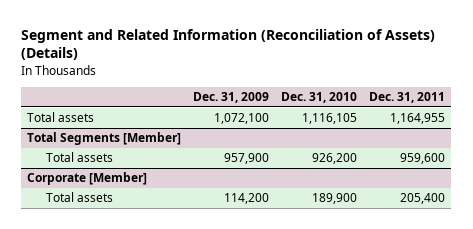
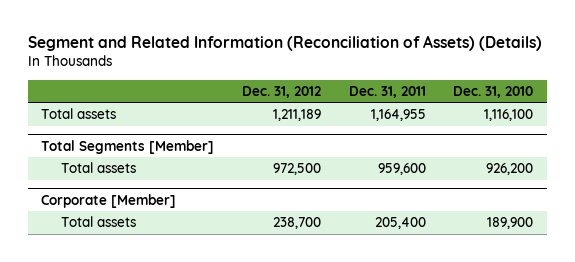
[193,91,270,103] Dec. 31, 2009 -> none
none -> [242,85,322,98] Dec. 31, 2012
[302,113,358,125] 1,116,105 -> [484,109,534,122] 1,116,100

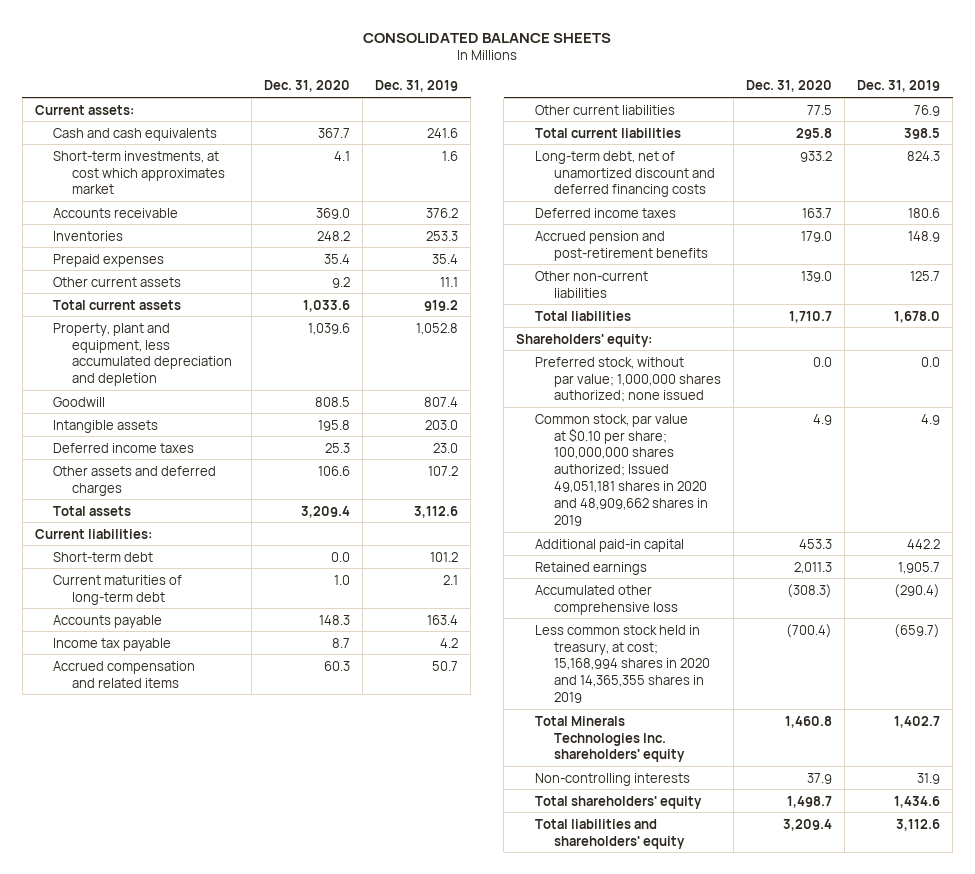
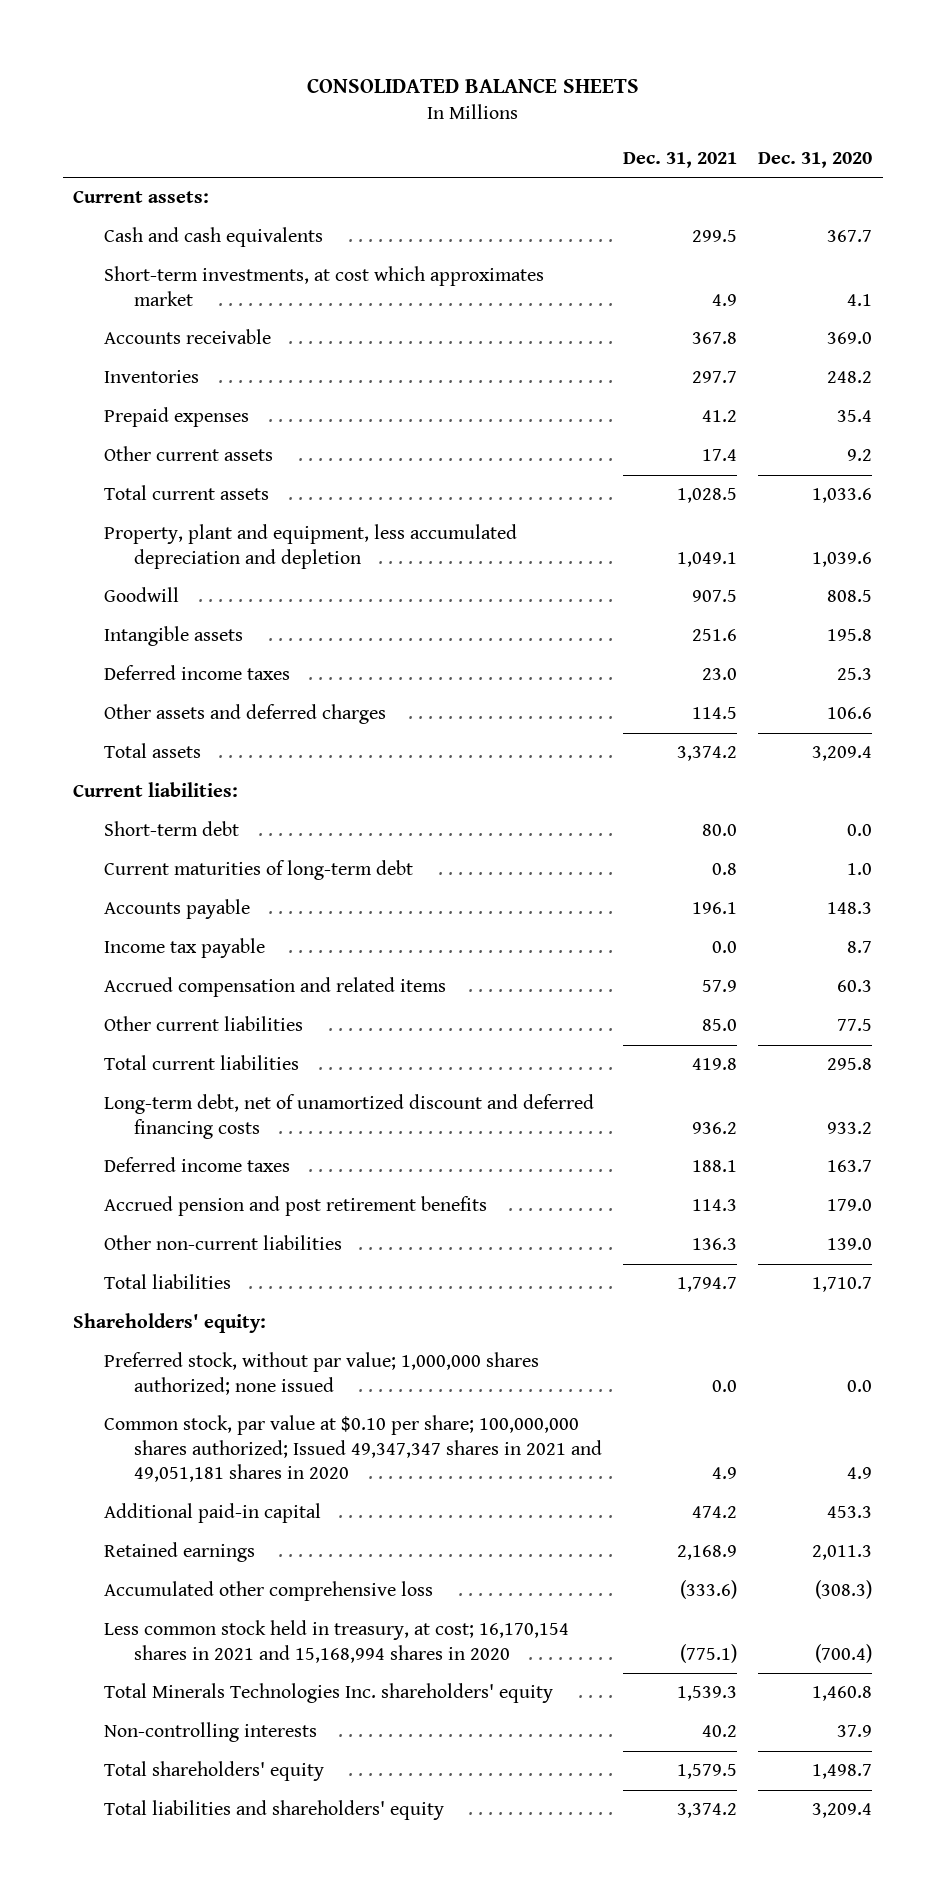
[375,80,459,93] Dec. 31, 2019 -> none
none -> [623,151,738,168] Dec. 31, 2021
[535,230,708,261] Accrued pension and post-retirement benefits -> [103,1196,487,1217] Accrued pension and post retirement benefits
[535,413,708,527] Common stock, par value at $0.10 per share; 100,000,000 shares authorized; Issued 49,051,181 shares in 2020 and 48,909,662 shares in 2019 -> [103,1415,603,1483] Common stock, par value at $0.10 per share; 100,000,000 shares authorized; Issued 49,347,347 shares in 2021 and 49,051,181 shares in 2020
[535,624,710,704] Less common stock held in treasury, at cost; 15,168,994 shares in 2020 and 14,365,355 shares in 2019 -> [103,1620,569,1663] Less common stock held in treasury, at cost; 16,170,154 shares in 2021 and 15,168,994 shares in 2020

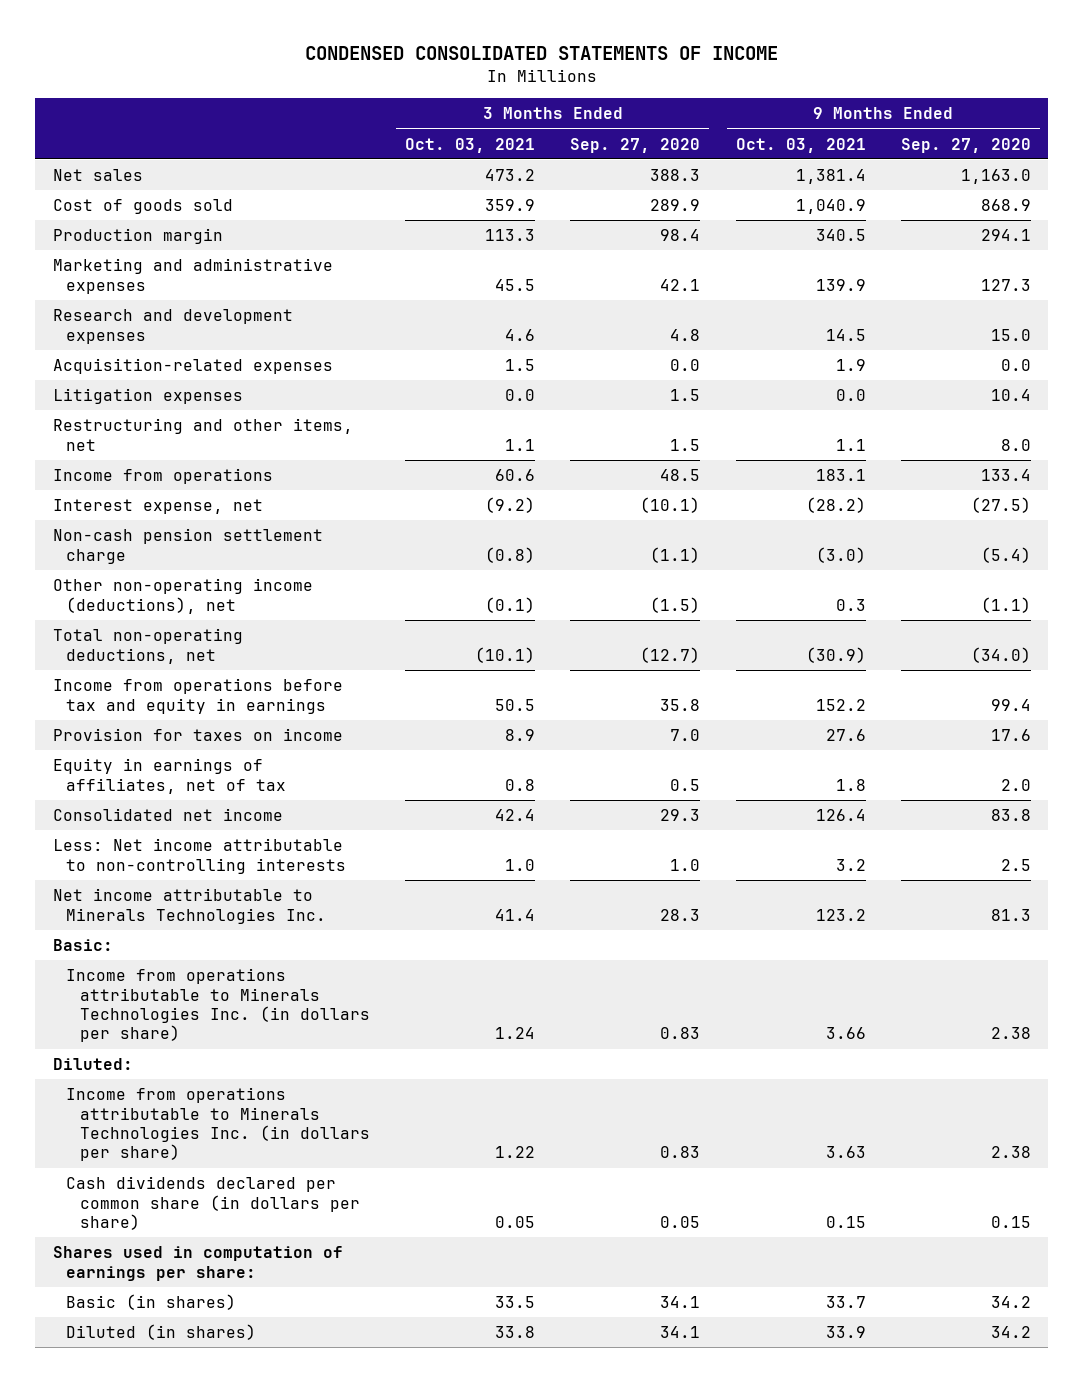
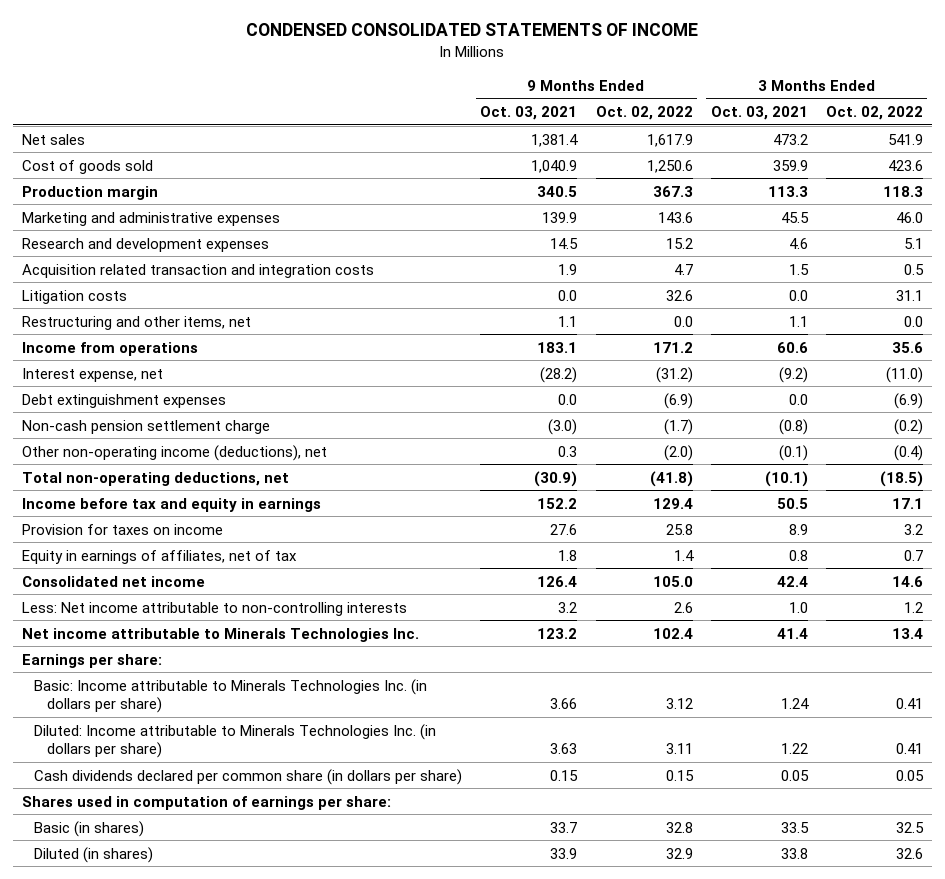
[570,137,701,153] Sep. 27, 2020 -> none
[900,137,1031,153] Sep. 27, 2020 -> none
none -> [595,105,693,120] Oct. 02, 2022
none -> [825,105,923,120] Oct. 02, 2022
[53,358,334,375] Acquisition-related expenses -> [21,263,374,278] Acquisition related transaction and integration costs
[53,388,244,405] Litigation expenses -> [21,289,127,304] Litigation costs
none -> [21,393,226,408] Debt extinguishment expenses
[53,678,344,714] Income from operations before tax and equity in earnings -> [21,497,321,512] Income before tax and equity in earnings
[53,939,114,952] Basic: -> none
[53,1058,134,1071] Diluted: -> none
none -> [21,653,162,668] Earnings per share:
[66,968,370,1043] Income from operations attributable to Minerals Technologies Inc. (in dollars per share) -> [34,678,428,713] Basic: Income attributable to Minerals Technologies Inc. (in dollars per share)
[66,1087,370,1162] Income from operations attributable to Minerals Technologies Inc. (in dollars per share) -> [34,723,437,758] Diluted: Income attributable to Minerals Technologies Inc. (in dollars per share)

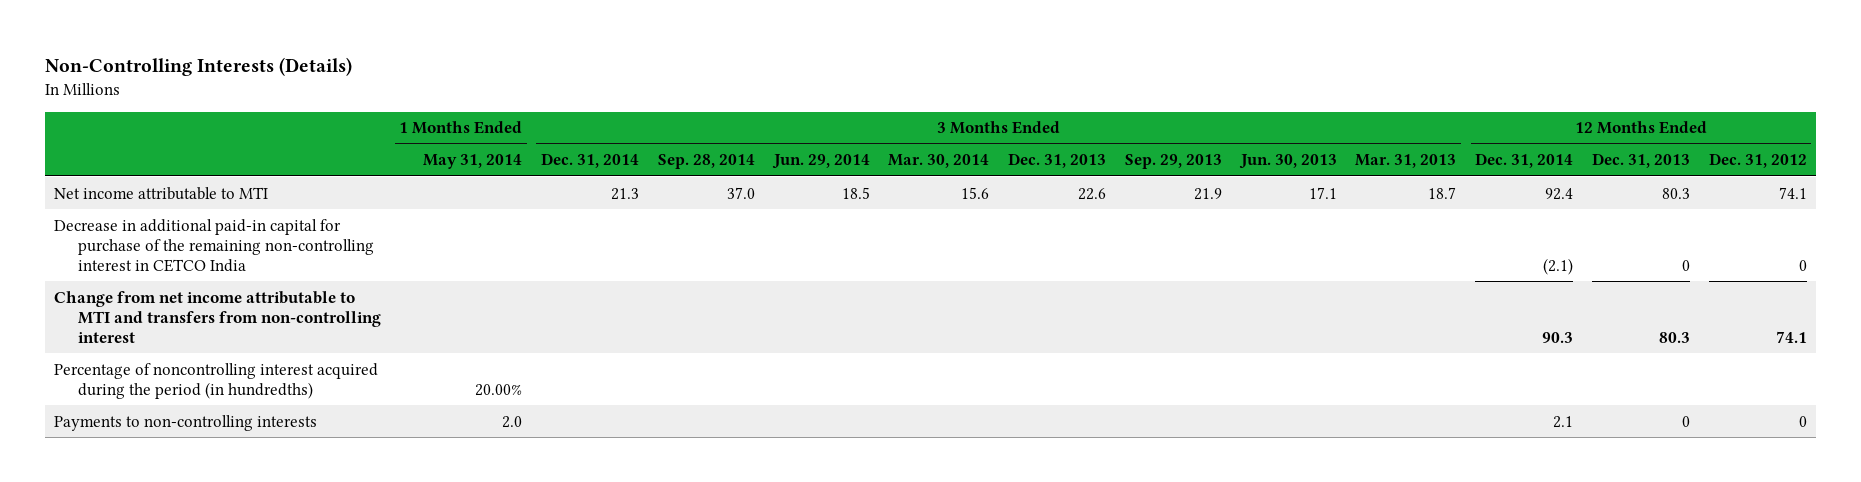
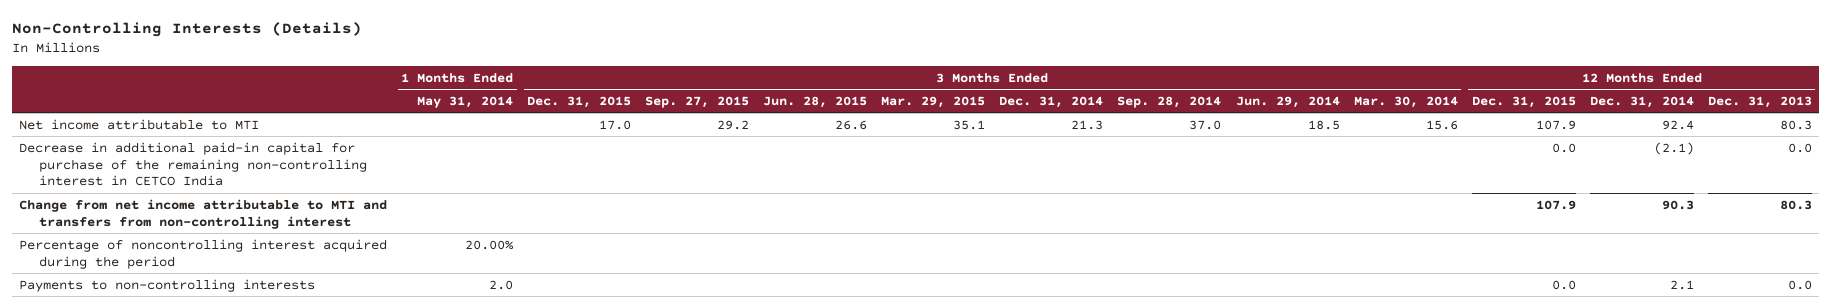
[1008,153,1107,169] Dec. 31, 2013 -> none
[1124,154,1222,170] Sep. 29, 2013 -> none
[1238,154,1337,170] Jun. 30, 2013 -> none
[1355,154,1457,169] Mar. 31, 2013 -> none
[1708,153,1807,169] Dec. 31, 2012 -> none
none -> [527,95,632,108] Dec. 31, 2015
none -> [645,95,750,108] Sep. 27, 2015
none -> [763,95,868,108] Jun. 28, 2015
none -> [881,95,986,108] Mar. 29, 2015
none -> [1471,95,1576,108] Dec. 31, 2015
[1682,260,1691,272] 0 -> [1787,142,1812,153] 0.0
[54,362,379,399] Percentage of noncontrolling interest acquired during the period (in hundredths) -> [18,238,387,269] Percentage of noncontrolling interest acquired during the period
[1682,415,1691,427] 0 -> [1787,279,1812,290] 0.0

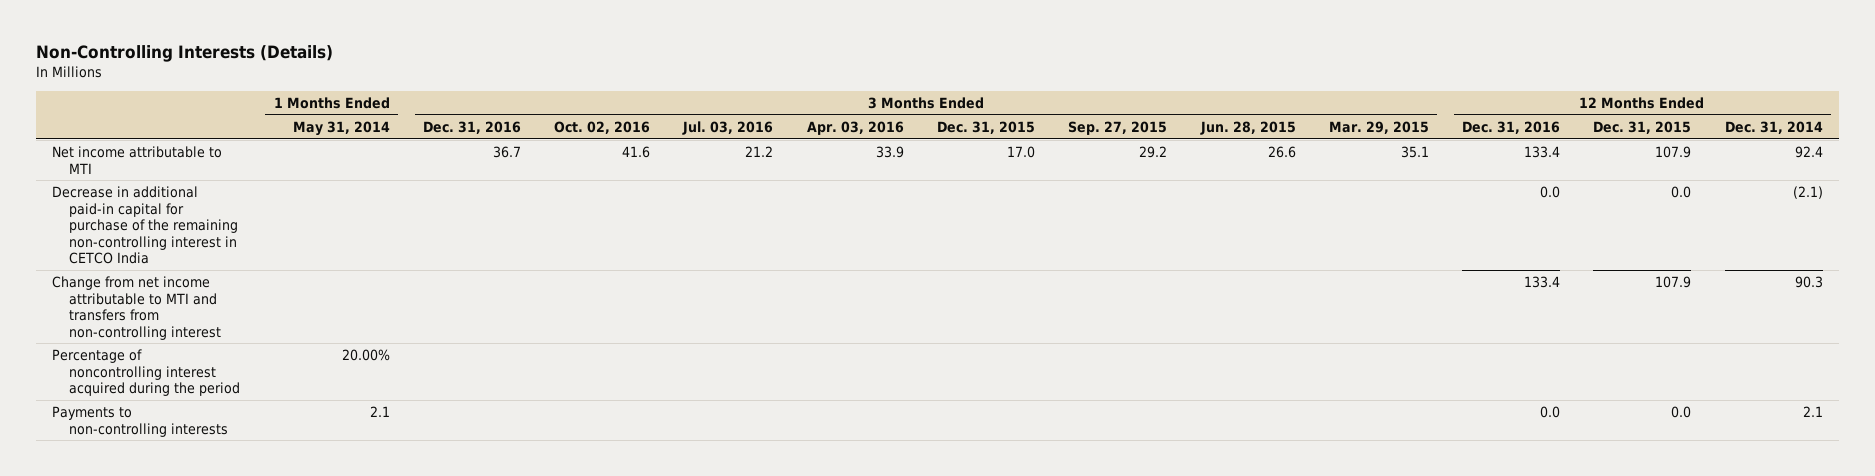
[999,95,1104,108] Dec. 31, 2014 -> none
[1117,95,1222,108] Sep. 28, 2014 -> none
[1235,95,1340,108] Jun. 29, 2014 -> none
[1353,95,1458,108] Mar. 30, 2014 -> none
[1707,95,1812,108] Dec. 31, 2013 -> none
none -> [422,120,521,134] Dec. 31, 2016
none -> [554,120,651,134] Oct. 02, 2016
none -> [682,120,774,135] Jul. 03, 2016
none -> [806,120,904,135] Apr. 03, 2016
none -> [1462,120,1561,134] Dec. 31, 2016
[489,279,514,290] 2.0 -> [369,406,390,418] 2.1

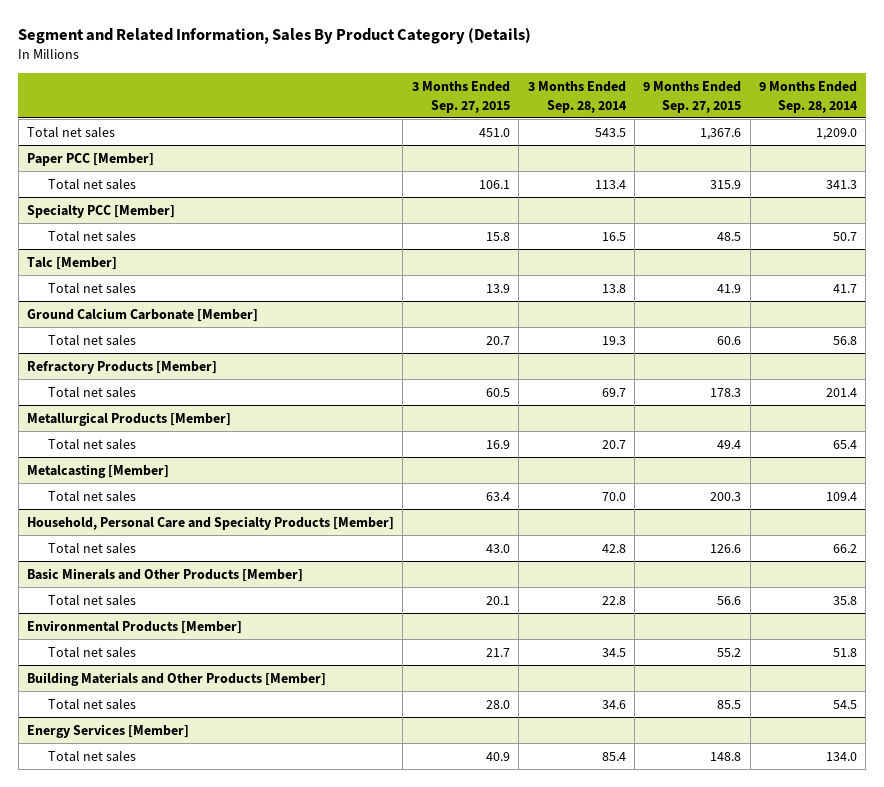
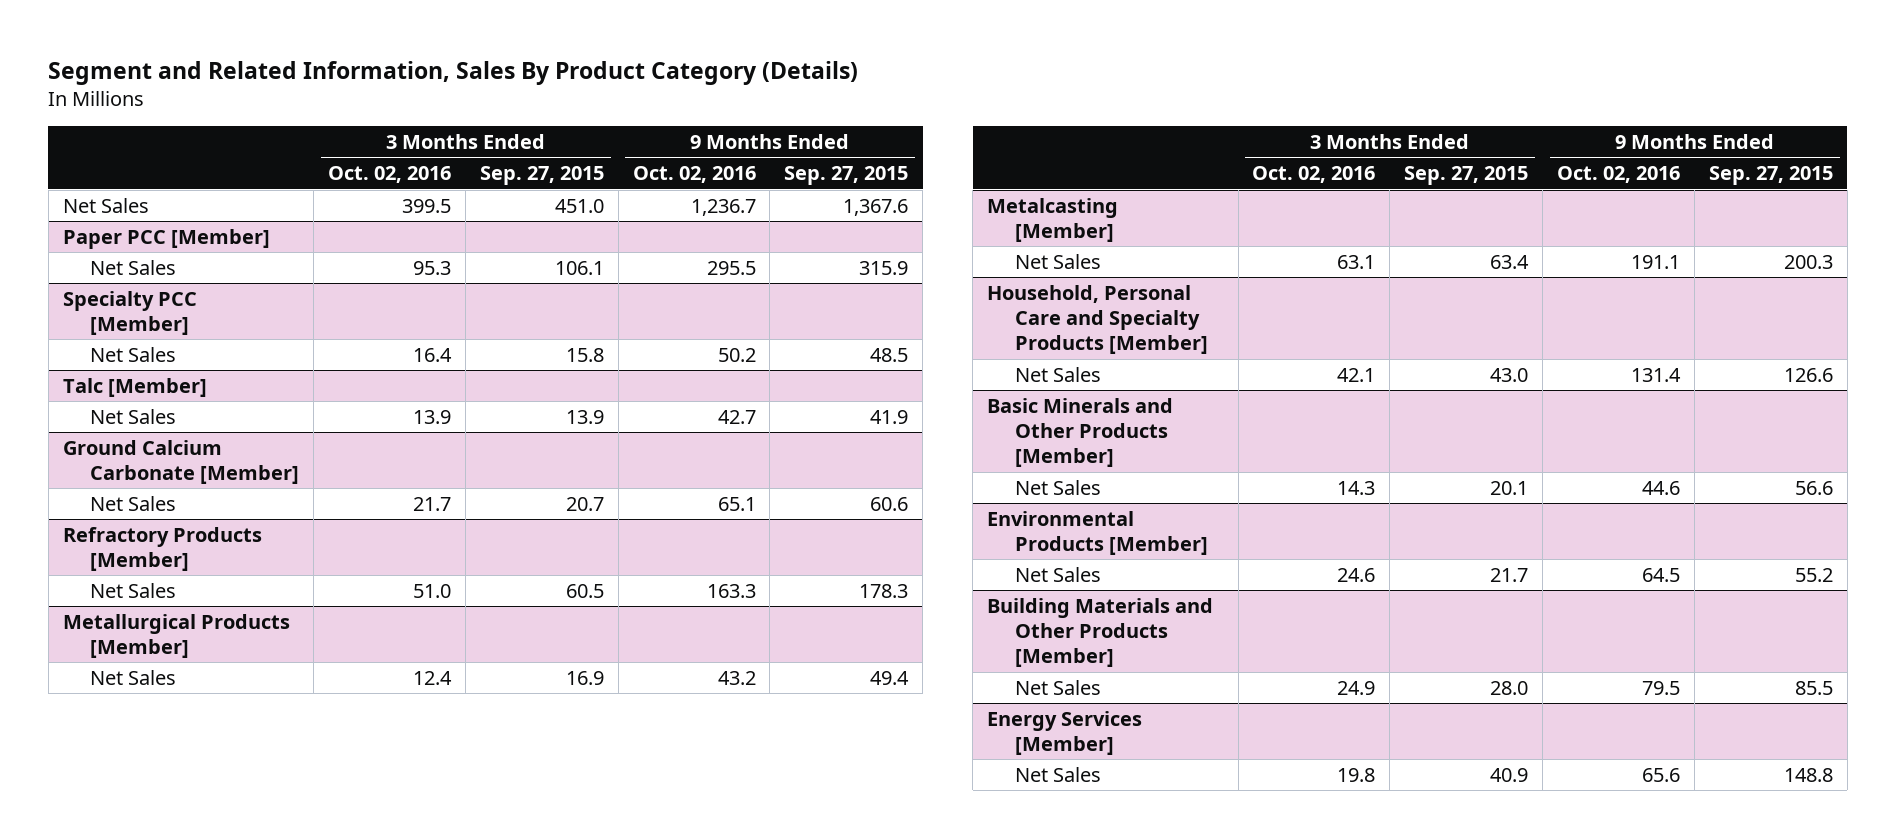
[527,81,627,113] 3 Months Ended Sep. 28, 2014 -> none
[759,81,859,113] 9 Months Ended Sep. 28, 2014 -> none
none -> [328,166,452,184] Oct. 02, 2016
none -> [632,166,756,184] Oct. 02, 2016
[27,126,116,138] Total net sales -> [62,197,149,213] Net Sales
[48,178,137,190] Total net sales -> [90,259,177,275] Net Sales
[48,230,137,242] Total net sales -> [90,346,177,362] Net Sales
[48,282,137,294] Total net sales -> [90,408,177,424] Net Sales
[48,334,137,346] Total net sales -> [90,495,177,511] Net Sales
[48,386,137,398] Total net sales -> [90,582,177,598] Net Sales
[48,438,137,450] Total net sales -> [90,669,177,685] Net Sales
[48,490,137,502] Total net sales -> [1014,253,1101,269] Net Sales
[48,542,137,554] Total net sales -> [1014,366,1101,382] Net Sales
[48,594,137,606] Total net sales -> [1014,479,1101,495] Net Sales
[48,646,137,658] Total net sales -> [1014,566,1101,582] Net Sales
[48,698,137,710] Total net sales -> [1014,679,1101,695] Net Sales
[48,750,137,762] Total net sales -> [1014,766,1101,782] Net Sales

